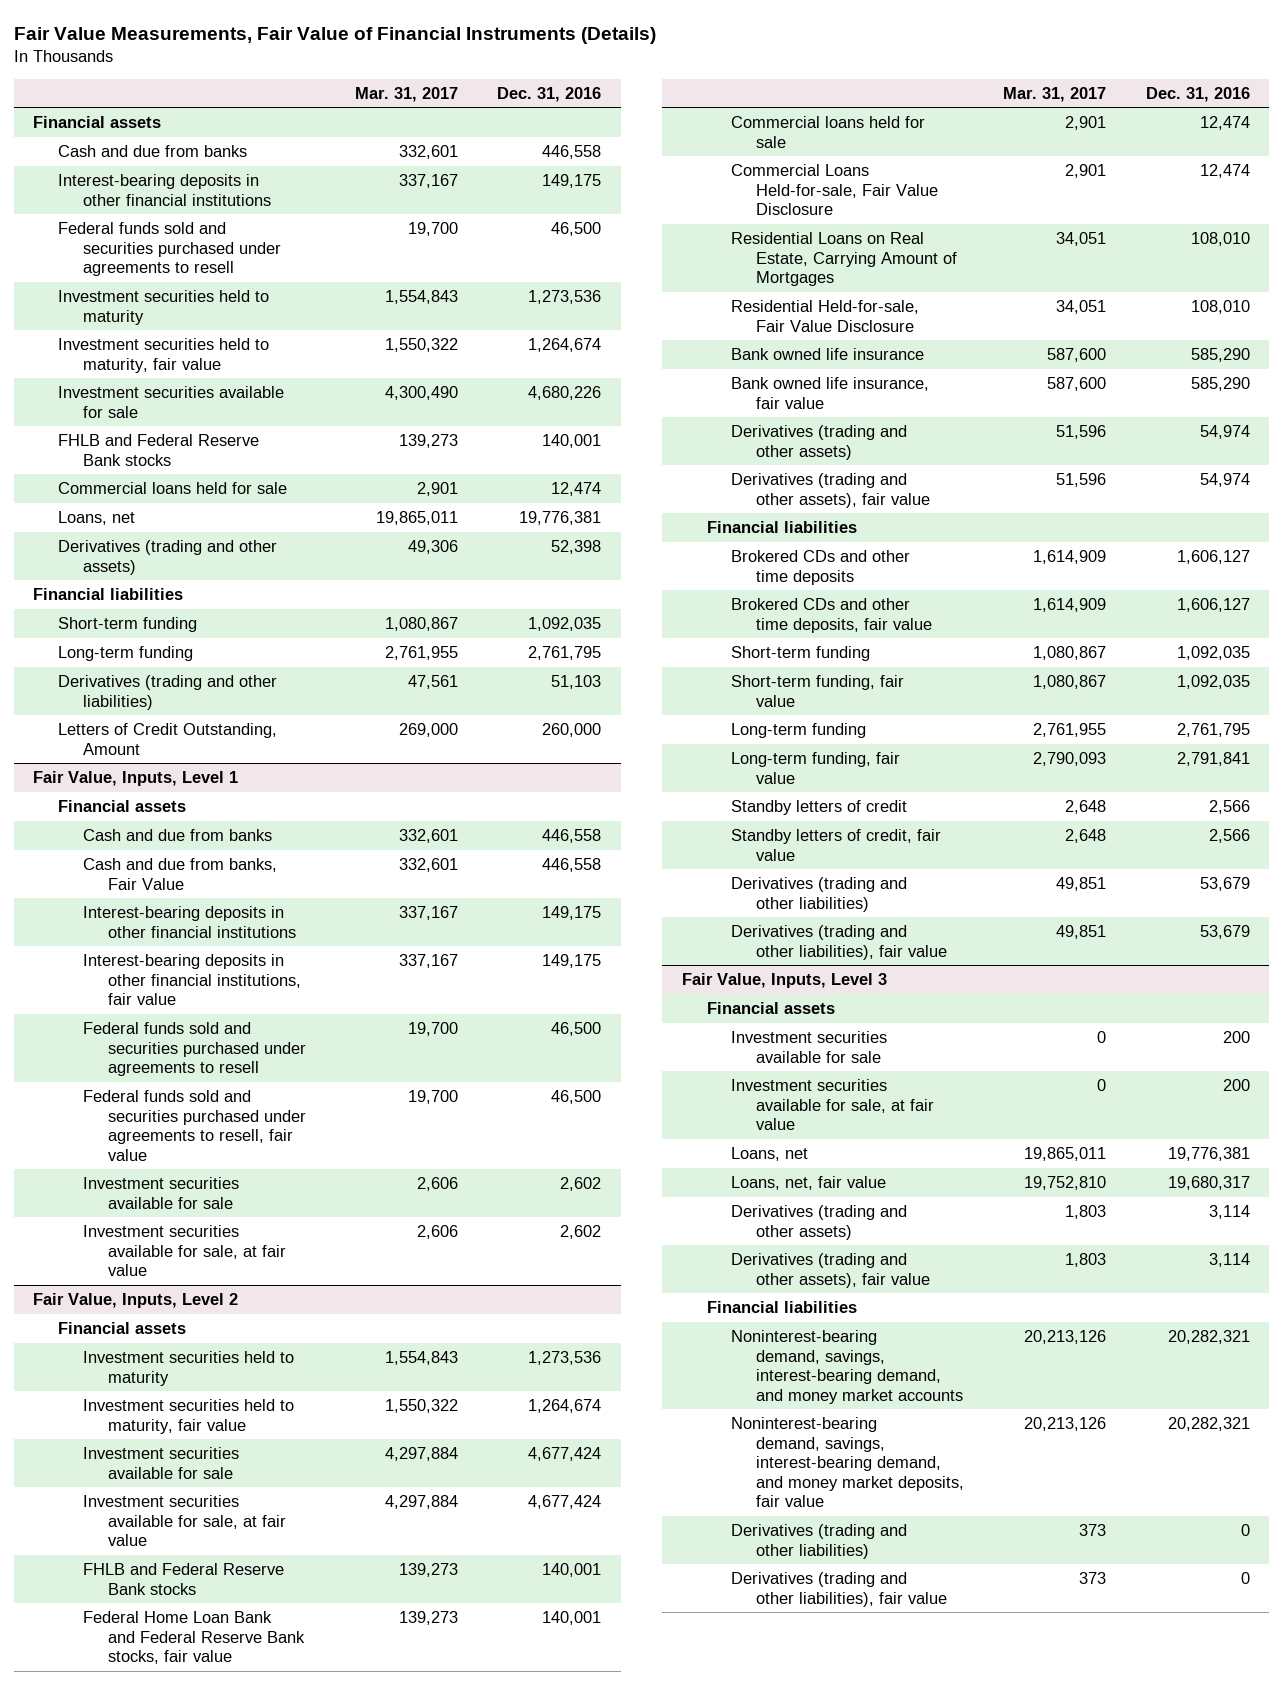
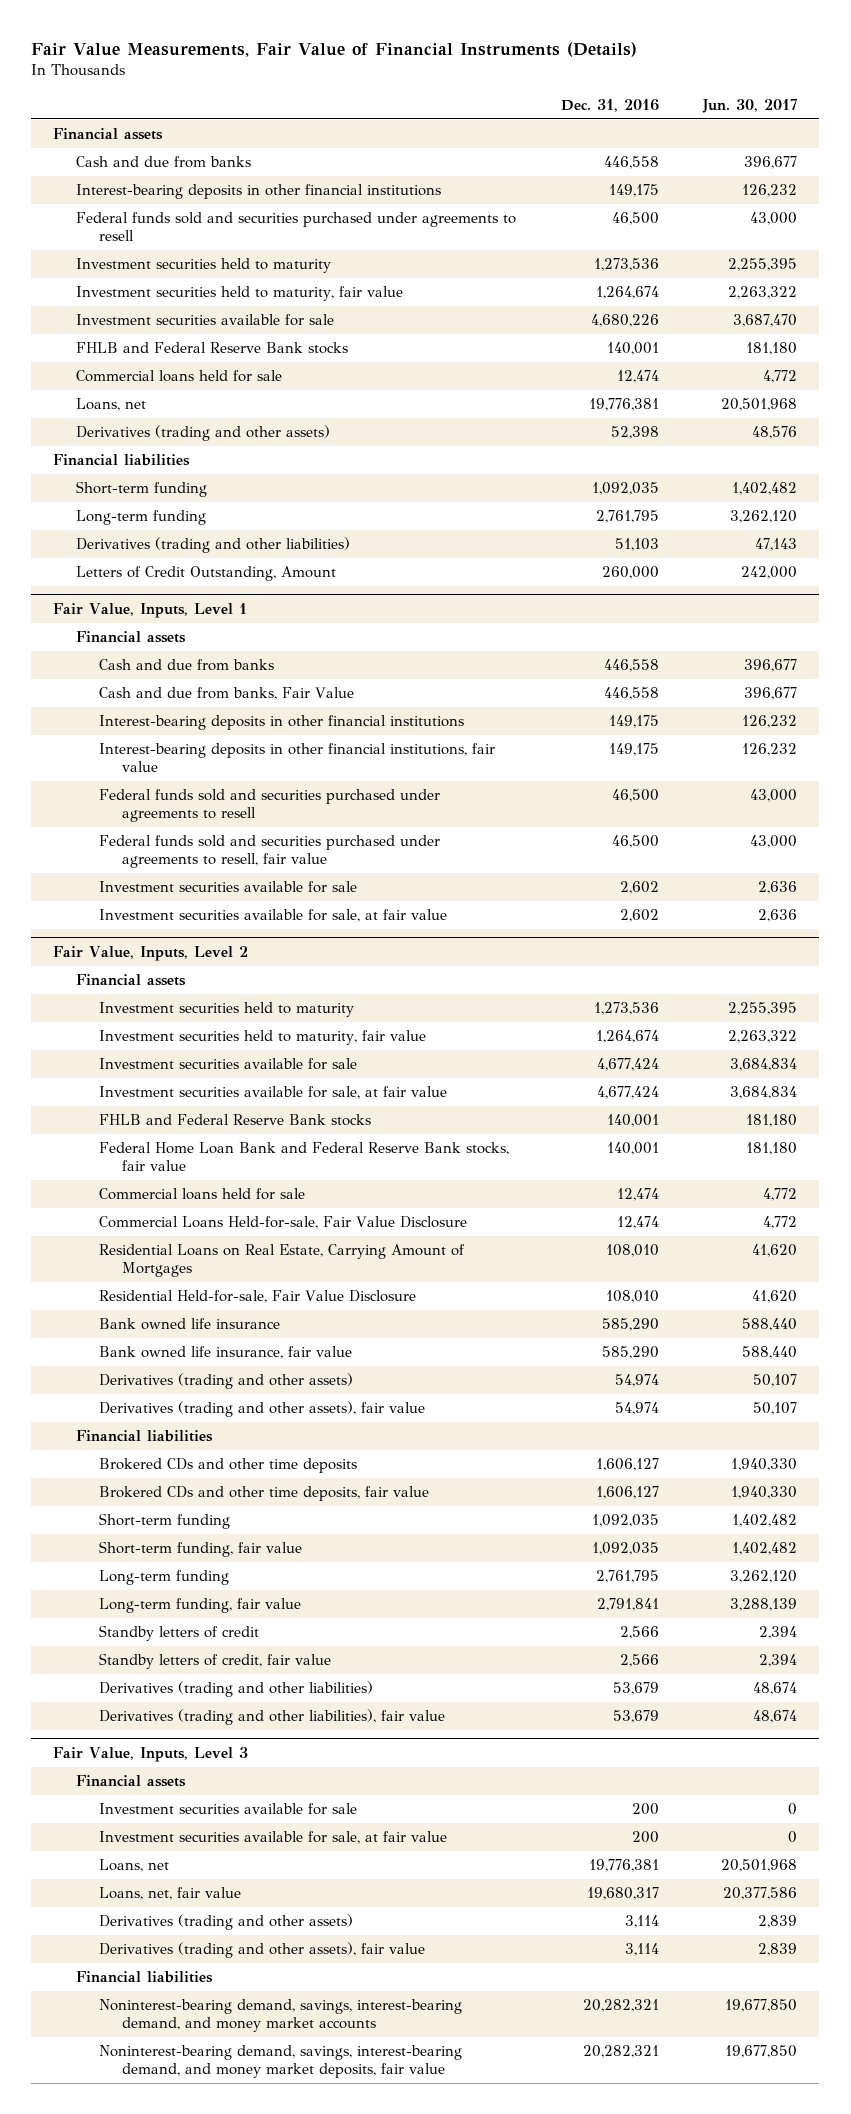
[354,86,458,102] Mar. 31, 2017 -> none
none -> [702,98,798,113] Jun. 30, 2017
[731,1524,908,1559] Derivatives (trading and other liabilities) -> none
[731,1572,948,1607] Derivatives (trading and other liabilities), fair value -> none

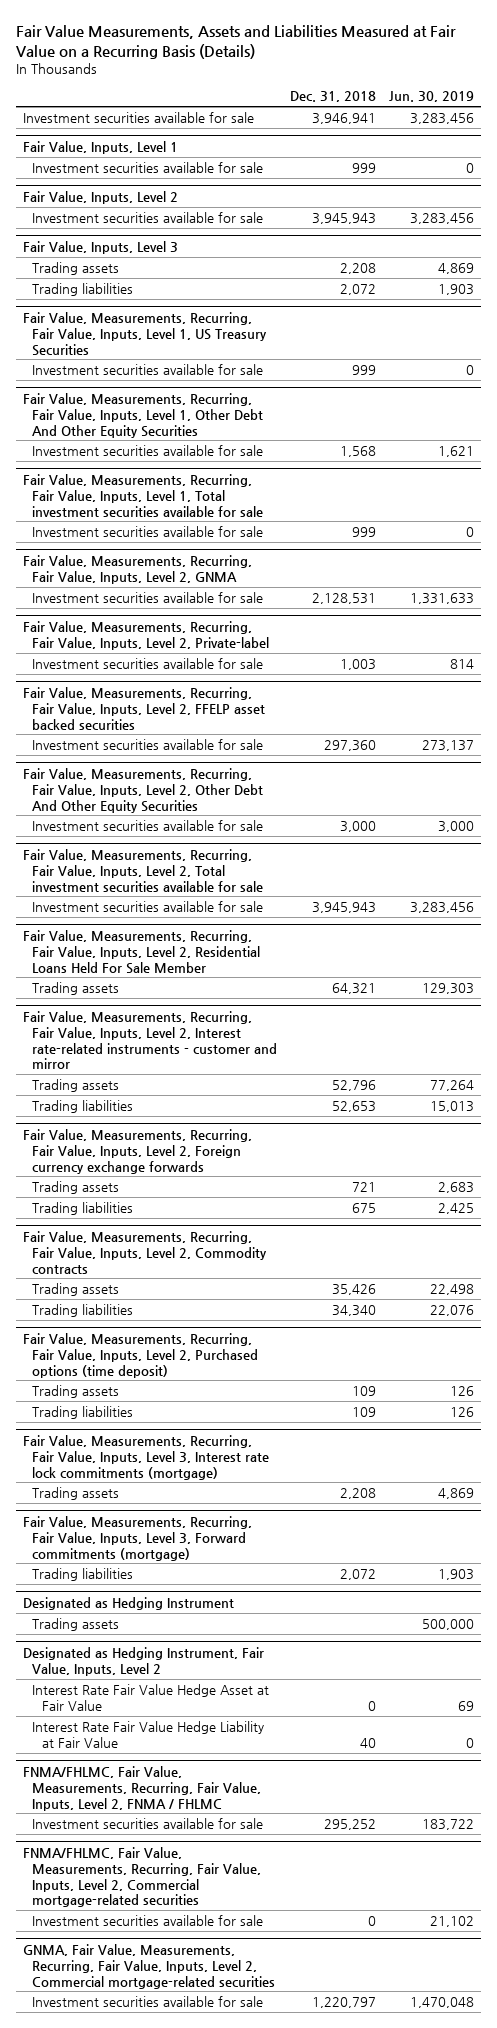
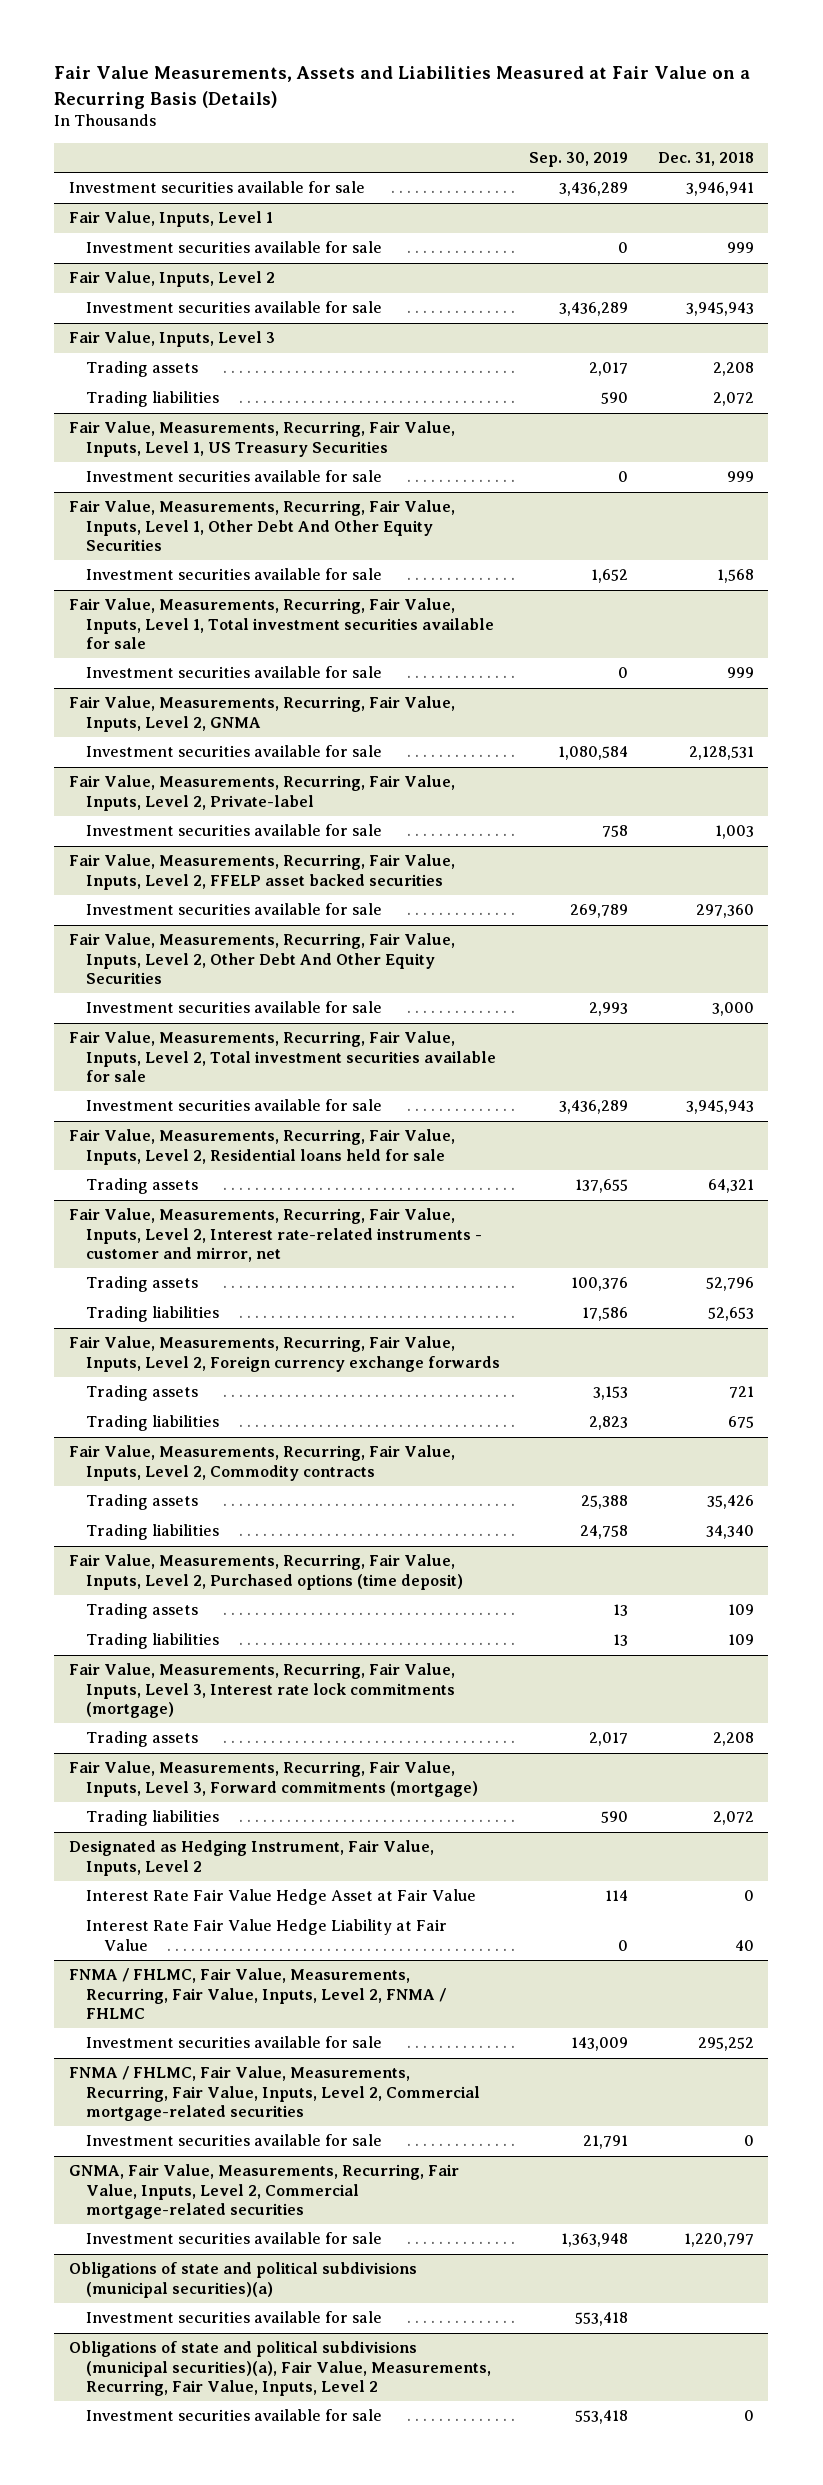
[389,91,475,103] Jun. 30, 2019 -> none
none -> [529,151,629,167] Sep. 30, 2019
[22,929,261,974] Fair Value, Measurements, Recurring, Fair Value, Inputs, Level 2, Residential Loans Held For Sale Member -> [68,1129,455,1165] Fair Value, Measurements, Recurring, Fair Value, Inputs, Level 2, Residential loans held for sale
[22,1010,278,1070] Fair Value, Measurements, Recurring, Fair Value, Inputs, Level 2, Interest rate-related instruments - customer and mirror -> [68,1208,483,1263] Fair Value, Measurements, Recurring, Fair Value, Inputs, Level 2, Interest rate-related instruments - customer and mirror, net
[22,1596,234,1610] Designated as Hedging Instrument -> none
[32,1617,120,1631] Trading assets -> none
[22,1765,262,1811] FNMA/FHLMC, Fair Value, Measurements, Recurring, Fair Value, Inputs, Level 2, FNMA / FHLMC -> [68,1968,447,2020] FNMA / FHLMC, Fair Value, Measurements, Recurring, Fair Value, Inputs, Level 2, FNMA / FHLMC
[22,1846,262,1908] FNMA/FHLMC, Fair Value, Measurements, Recurring, Fair Value, Inputs, Level 2, Commercial mortgage-related securities -> [68,2066,481,2122] FNMA / FHLMC, Fair Value, Measurements, Recurring, Fair Value, Inputs, Level 2, Commercial mortgage-related securities
none -> [68,2262,417,2298] Obligations of state and political subdivisions (municipal securities)(a)
none -> [86,2311,383,2324] Investment securities available for sale
none -> [68,2341,492,2397] Obligations of state and political subdivisions (municipal securities)(a), Fair Value, Measurements, Recurring, Fair Value, Inputs, Level 2
none -> [86,2409,383,2422] Investment securities available for sale

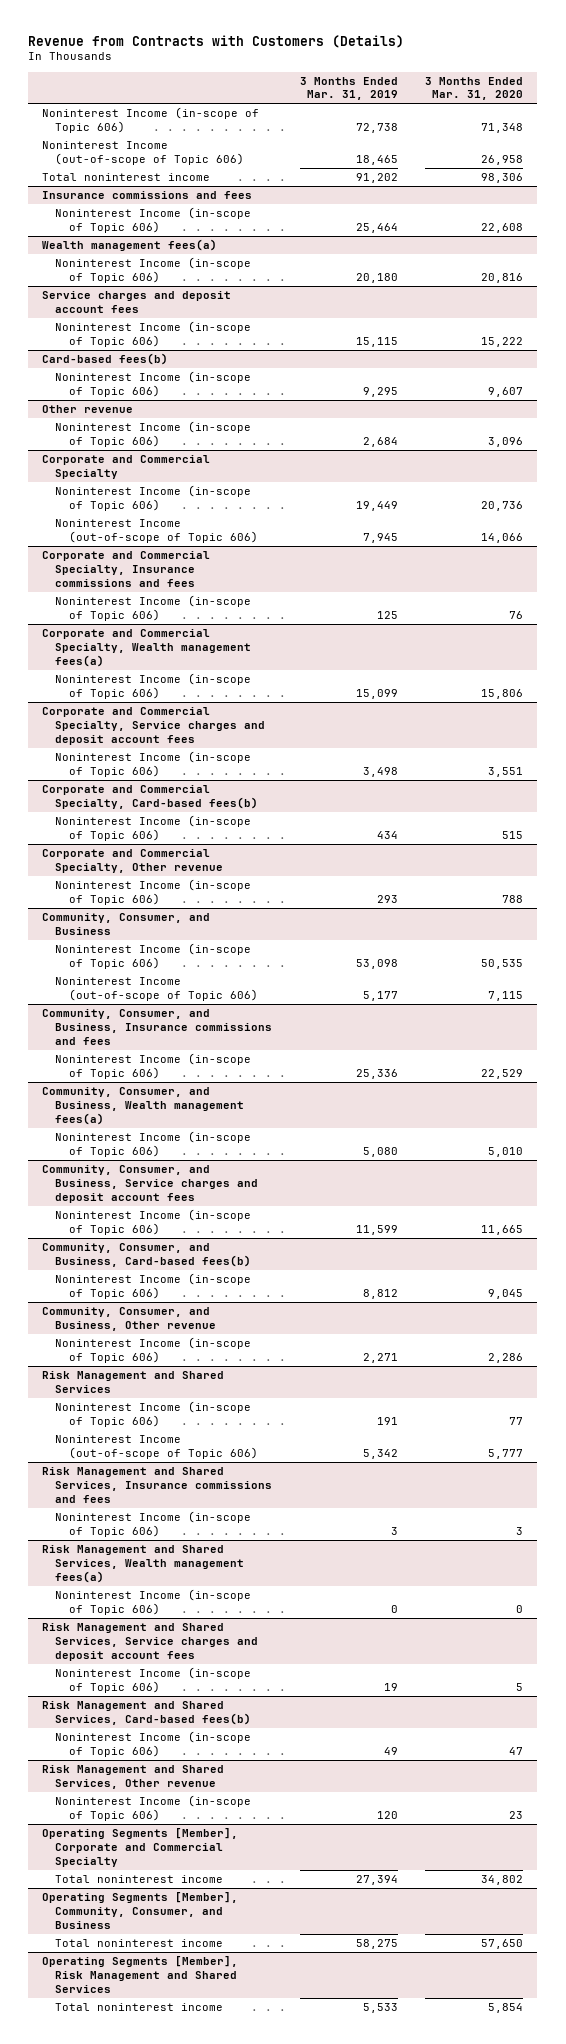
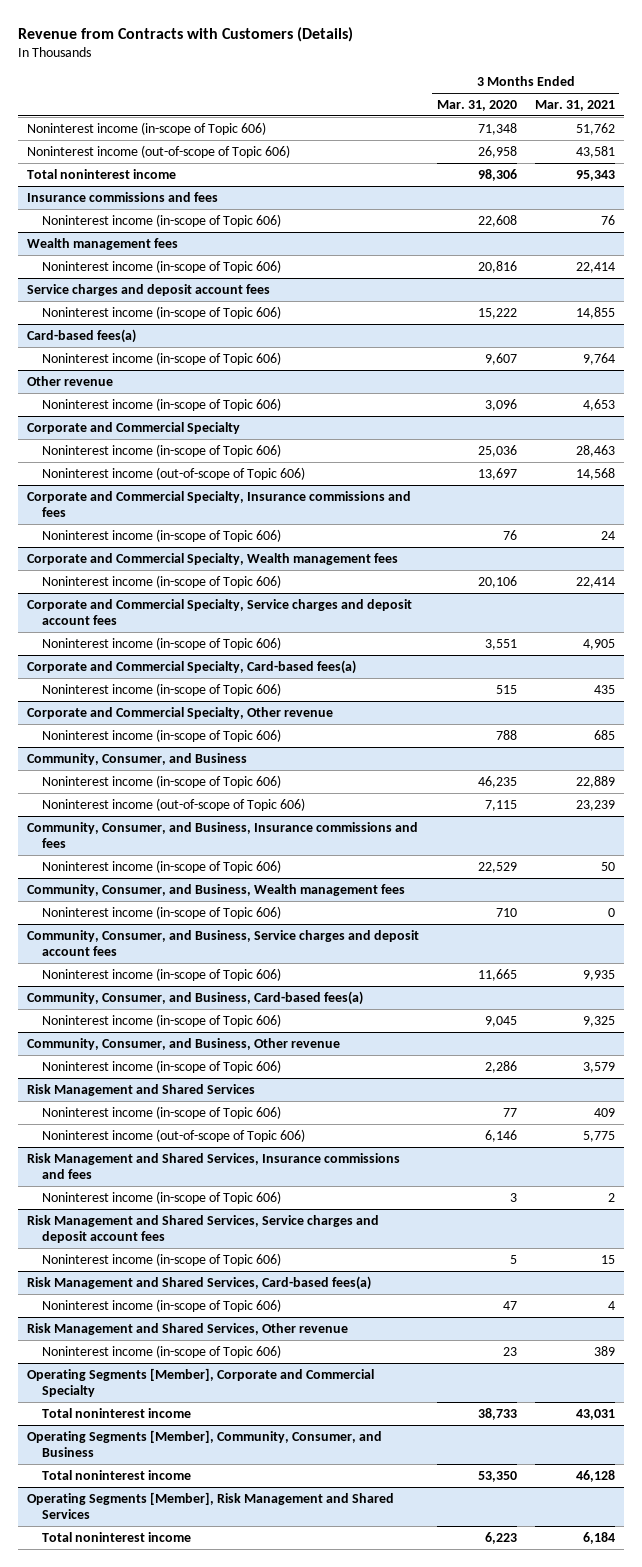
[299,76,398,101] 3 Months Ended Mar. 31, 2019 -> none
none -> [534,99,615,111] Mar. 31, 2021
[42,107,260,133] Noninterest Income (in-scope of Topic 606) -> [26,121,266,135] Noninterest income (in-scope of Topic 606)
[42,141,245,165] Noninterest Income (out-of-scope of Topic 606) -> [26,144,290,158] Noninterest income (out-of-scope of Topic 606)
[55,207,252,233] Noninterest Income (in-scope of Topic 606) -> [41,213,281,227] Noninterest income (in-scope of Topic 606)
[42,239,218,252] Wealth management fees(a) -> [26,237,178,250] Wealth management fees
[55,257,252,283] Noninterest Income (in-scope of Topic 606) -> [41,259,281,273] Noninterest income (in-scope of Topic 606)
[55,321,252,347] Noninterest Income (in-scope of Topic 606) -> [41,305,281,319] Noninterest income (in-scope of Topic 606)
[42,353,169,366] Card-based fees(b) -> [26,328,136,343] Card-based fees(a)
[55,371,252,397] Noninterest Income (in-scope of Topic 606) -> [41,351,281,365] Noninterest income (in-scope of Topic 606)
[55,421,252,447] Noninterest Income (in-scope of Topic 606) -> [41,397,281,411] Noninterest income (in-scope of Topic 606)
[55,485,252,511] Noninterest Income (in-scope of Topic 606) -> [41,443,281,457] Noninterest income (in-scope of Topic 606)
[481,500,524,511] 20,736 -> [477,444,517,457] 25,036
[55,519,258,543] Noninterest Income (out-of-scope of Topic 606) -> [41,466,305,480] Noninterest income (out-of-scope of Topic 606)
[481,532,524,543] 14,066 -> [477,467,517,480] 13,697
[55,595,252,621] Noninterest Income (in-scope of Topic 606) -> [41,528,281,542] Noninterest income (in-scope of Topic 606)
[42,629,252,667] Corporate and Commercial Specialty, Wealth management fees(a) -> [26,552,398,565] Corporate and Commercial Specialty, Wealth management fees
[55,673,252,699] Noninterest Income (in-scope of Topic 606) -> [41,574,281,588] Noninterest income (in-scope of Topic 606)
[481,688,524,699] 15,806 -> [477,575,517,588] 20,106
[55,751,252,777] Noninterest Income (in-scope of Topic 606) -> [41,636,281,650] Noninterest income (in-scope of Topic 606)
[42,785,259,809] Corporate and Commercial Specialty, Card-based fees(b) -> [26,659,356,674] Corporate and Commercial Specialty, Card-based fees(a)
[55,815,252,841] Noninterest Income (in-scope of Topic 606) -> [41,682,281,696] Noninterest income (in-scope of Topic 606)
[55,879,252,905] Noninterest Income (in-scope of Topic 606) -> [41,728,281,742] Noninterest income (in-scope of Topic 606)
[55,943,252,969] Noninterest Income (in-scope of Topic 606) -> [41,774,281,788] Noninterest income (in-scope of Topic 606)
[481,958,524,969] 50,535 -> [477,775,517,788] 46,235
[55,977,258,1001] Noninterest Income (out-of-scope of Topic 606) -> [41,797,305,811] Noninterest income (out-of-scope of Topic 606)
[55,1053,252,1079] Noninterest Income (in-scope of Topic 606) -> [41,859,281,873] Noninterest income (in-scope of Topic 606)
[42,1087,245,1125] Community, Consumer, and Business, Wealth management fees(a) -> [26,883,405,896] Community, Consumer, and Business, Wealth management fees
[55,1131,252,1157] Noninterest Income (in-scope of Topic 606) -> [41,905,281,919] Noninterest income (in-scope of Topic 606)
[488,1146,524,1157] 5,010 -> [495,907,517,917] 710
[55,1209,252,1235] Noninterest Income (in-scope of Topic 606) -> [41,967,281,981] Noninterest income (in-scope of Topic 606)
[42,1243,252,1267] Community, Consumer, and Business, Card-based fees(b) -> [26,990,363,1005] Community, Consumer, and Business, Card-based fees(a)
[55,1273,252,1299] Noninterest Income (in-scope of Topic 606) -> [41,1013,281,1027] Noninterest income (in-scope of Topic 606)
[55,1337,252,1363] Noninterest Income (in-scope of Topic 606) -> [41,1059,281,1073] Noninterest income (in-scope of Topic 606)
[55,1401,252,1427] Noninterest Income (in-scope of Topic 606) -> [41,1105,281,1119] Noninterest income (in-scope of Topic 606)
[55,1435,258,1459] Noninterest Income (out-of-scope of Topic 606) -> [41,1128,305,1142] Noninterest income (out-of-scope of Topic 606)
[488,1448,524,1459] 5,777 -> [484,1129,517,1142] 6,146
[42,1545,245,1583] Risk Management and Shared Services, Wealth management fees(a) -> none
[55,1589,252,1615] Noninterest Income (in-scope of Topic 606) -> none
[55,1511,252,1537] Noninterest Income (in-scope of Topic 606) -> [41,1190,281,1204] Noninterest income (in-scope of Topic 606)
[55,1667,252,1693] Noninterest Income (in-scope of Topic 606) -> [41,1252,281,1266] Noninterest income (in-scope of Topic 606)
[42,1701,252,1725] Risk Management and Shared Services, Card-based fees(b) -> [26,1275,371,1290] Risk Management and Shared Services, Card-based fees(a)
[55,1731,252,1757] Noninterest Income (in-scope of Topic 606) -> [41,1298,281,1312] Noninterest income (in-scope of Topic 606)
[55,1795,252,1821] Noninterest Income (in-scope of Topic 606) -> [41,1344,281,1358] Noninterest income (in-scope of Topic 606)
[481,1875,524,1886] 34,802 -> [477,1407,517,1420] 38,733
[481,1939,524,1950] 57,650 -> [477,1470,517,1482] 53,350
[488,2003,524,2014] 5,854 -> [484,1531,517,1544] 6,223

